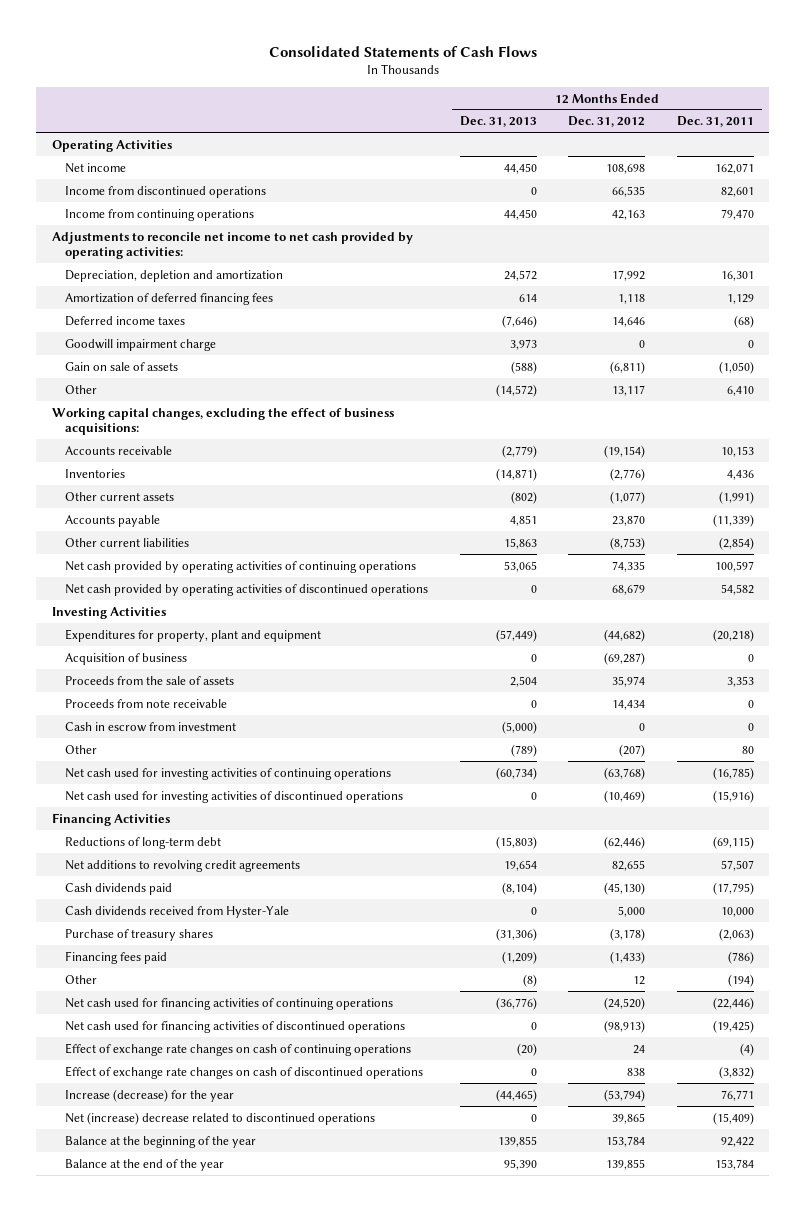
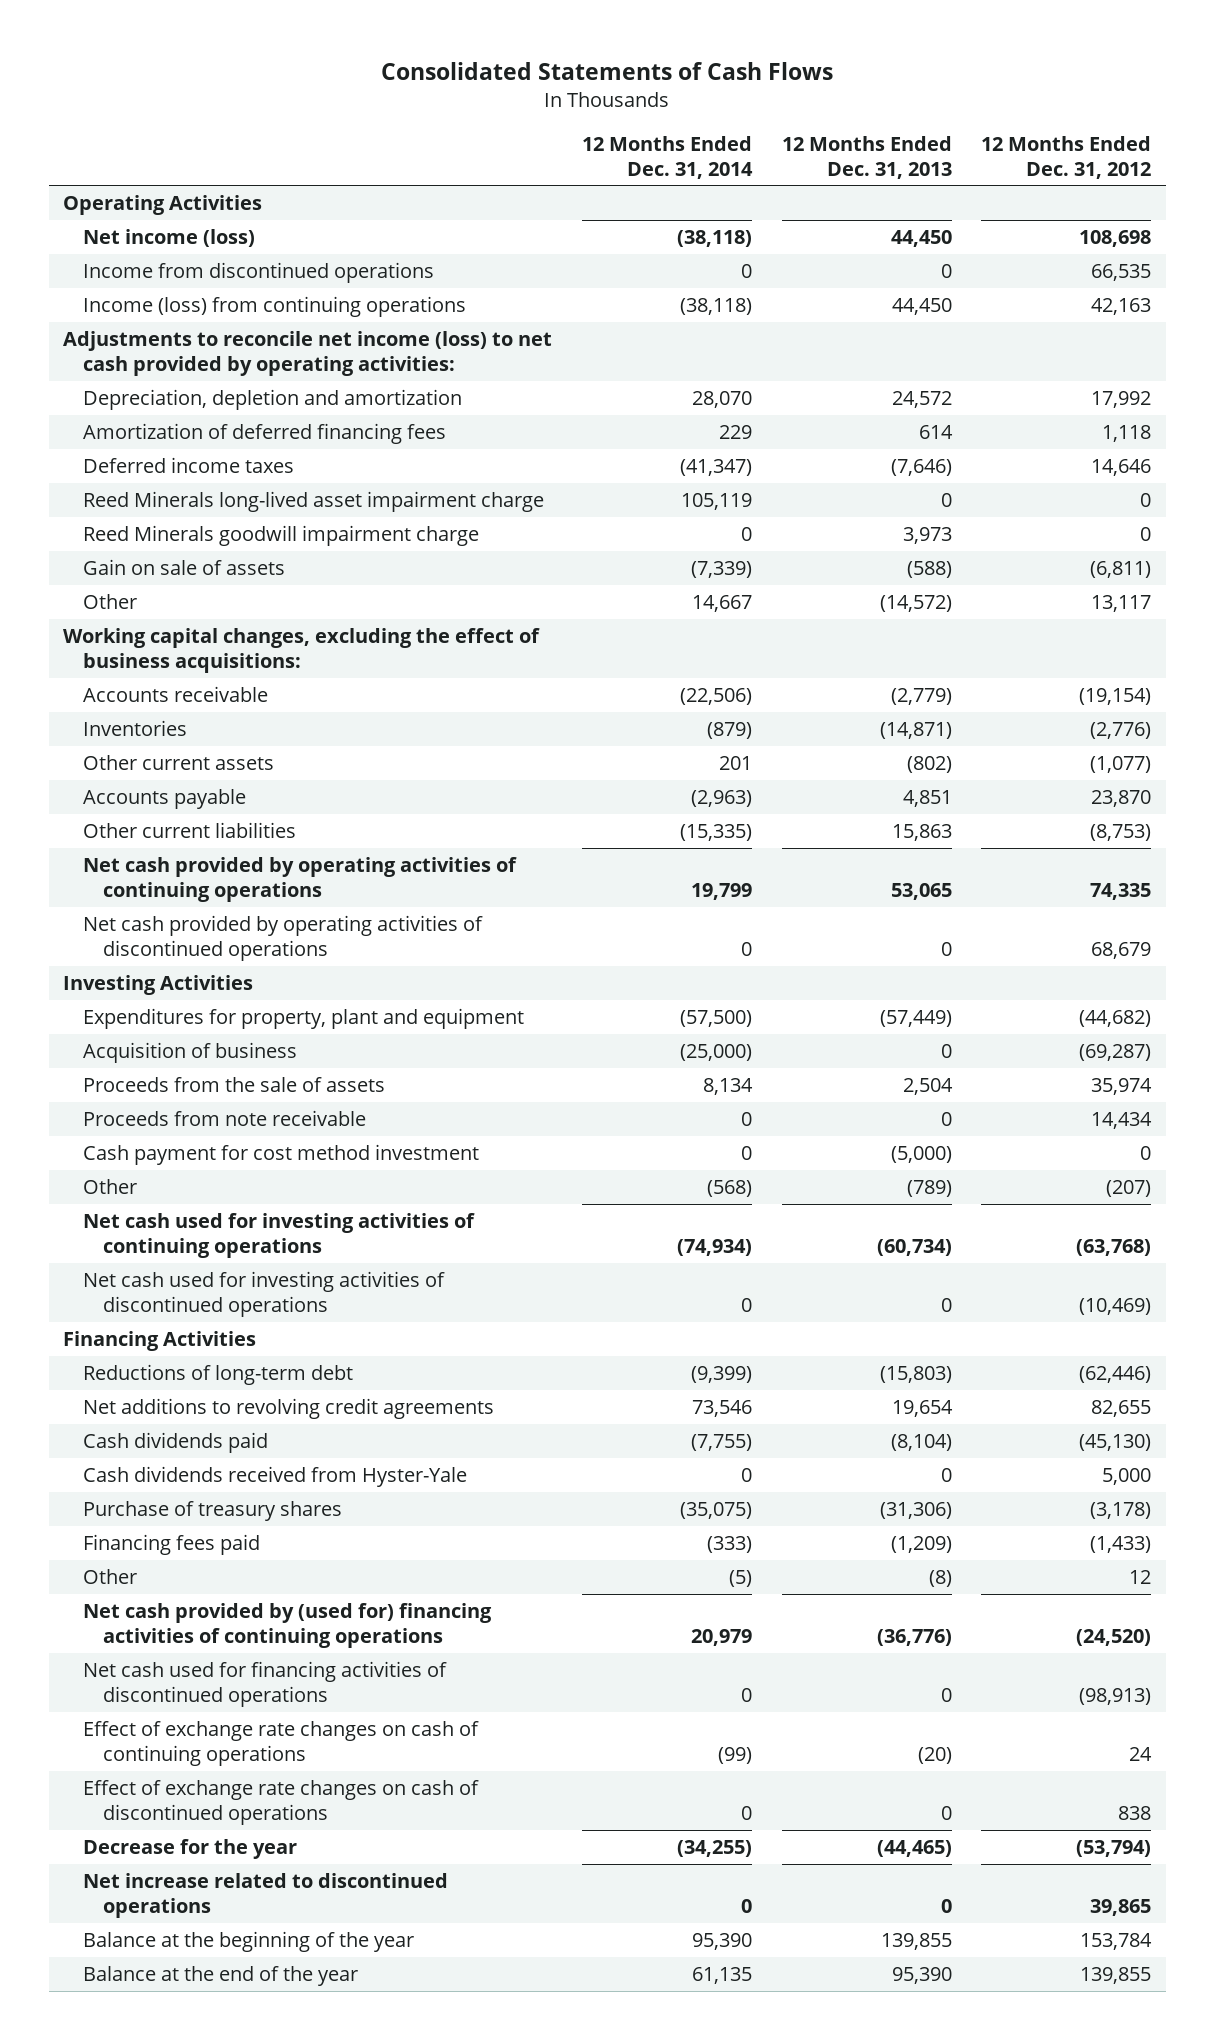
[676,116,754,128] Dec. 31, 2011 -> none
none -> [582,135,754,179] 12 Months Ended Dec. 31, 2014
[65,162,127,173] Net income -> [83,228,256,247] Net income (loss)
[65,208,255,221] Income from continuing operations -> [83,295,467,317] Income (loss) from continuing operations
[52,231,414,259] Adjustments to reconcile net income to net cash provided by operating activities: -> [63,330,553,376] Adjustments to reconcile net income (loss) to net cash provided by operating activities:
none -> [83,490,545,512] Reed Minerals long-lived asset impairment charge
[65,338,217,351] Goodwill impairment charge -> [83,524,480,546] Reed Minerals goodwill impairment charge
[65,721,237,732] Cash in escrow from investment -> [83,1143,480,1165] Cash payment for cost method investment
[65,997,394,1010] Net cash used for financing activities of continuing operations -> [83,1602,493,1648] Net cash provided by (used for) financing activities of continuing operations
[65,1088,235,1102] Increase (decrease) for the year -> [83,1838,298,1859] Decrease for the year
[65,1111,376,1125] Net (increase) decrease related to discontinued operations -> [83,1872,449,1918] Net increase related to discontinued operations

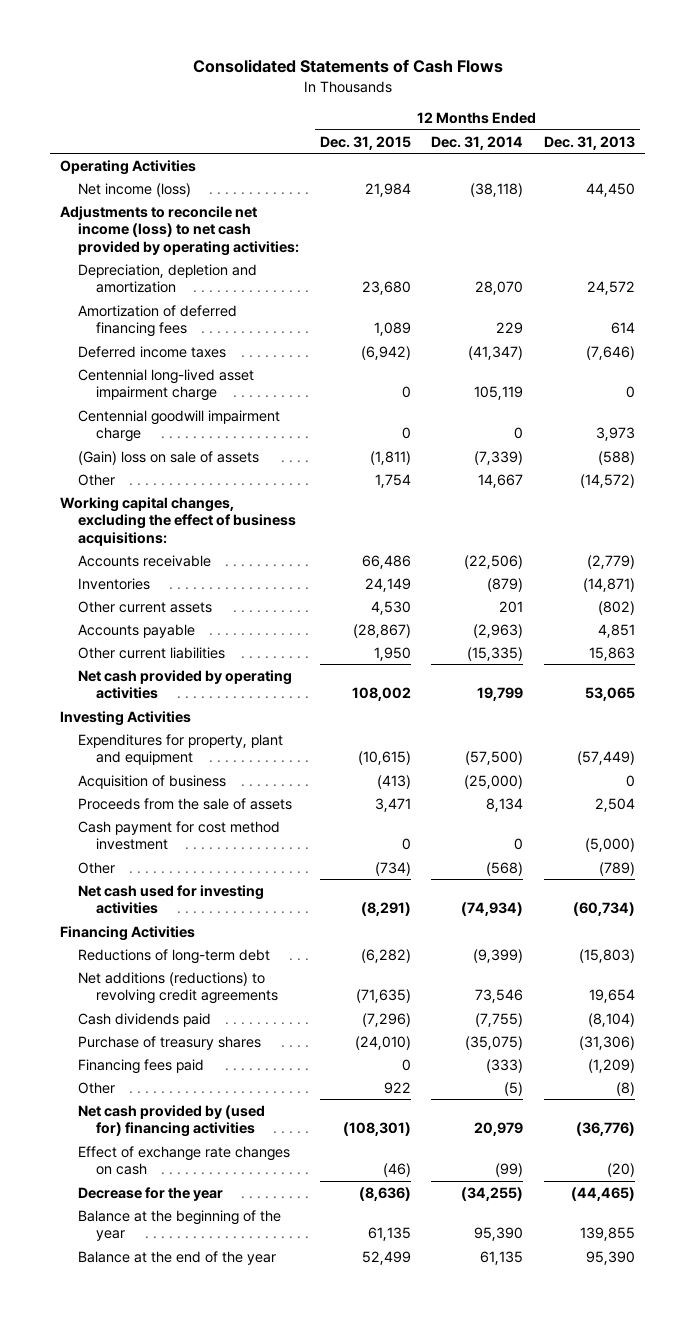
[981,135,1152,179] 12 Months Ended Dec. 31, 2012 -> none
none -> [319,135,411,150] Dec. 31, 2015
[83,261,435,283] Income from discontinued operations -> none
[83,295,467,317] Income (loss) from continuing operations -> none
[83,490,545,512] Reed Minerals long-lived asset impairment charge -> [78,368,255,402] Centennial long-lived asset impairment charge
[83,524,480,546] Reed Minerals goodwill impairment charge -> [78,409,281,443] Centennial goodwill impairment charge
[83,558,286,575] Gain on sale of assets -> [78,450,260,465] (Gain) loss on sale of assets
[83,914,484,961] Net cash provided by operating activities of discontinued operations -> none
[83,856,518,902] Net cash provided by operating activities of continuing operations -> [78,669,293,700] Net cash provided by operating activities
[83,1109,367,1126] Proceeds from note receivable -> none
[83,1270,446,1317] Net cash used for investing activities of discontinued operations -> none
[83,1212,476,1258] Net cash used for investing activities of continuing operations -> [78,884,265,915] Net cash used for investing activities
[83,1397,495,1419] Net additions to revolving credit agreements -> [78,971,278,1005] Net additions (reductions) to revolving credit agreements
[83,1465,468,1487] Cash dividends received from Hyster-Yale -> none
[83,1660,448,1707] Net cash used for financing activities of discontinued operations -> none
[83,1779,480,1825] Effect of exchange rate changes on cash of discontinued operations -> none
[83,1602,493,1648] Net cash provided by (used for) financing activities of continuing operations -> [78,1104,266,1138] Net cash provided by (used for) financing activities
[83,1720,480,1766] Effect of exchange rate changes on cash of continuing operations -> [78,1145,291,1176] Effect of exchange rate changes on cash
[83,1872,449,1918] Net increase related to discontinued operations -> none

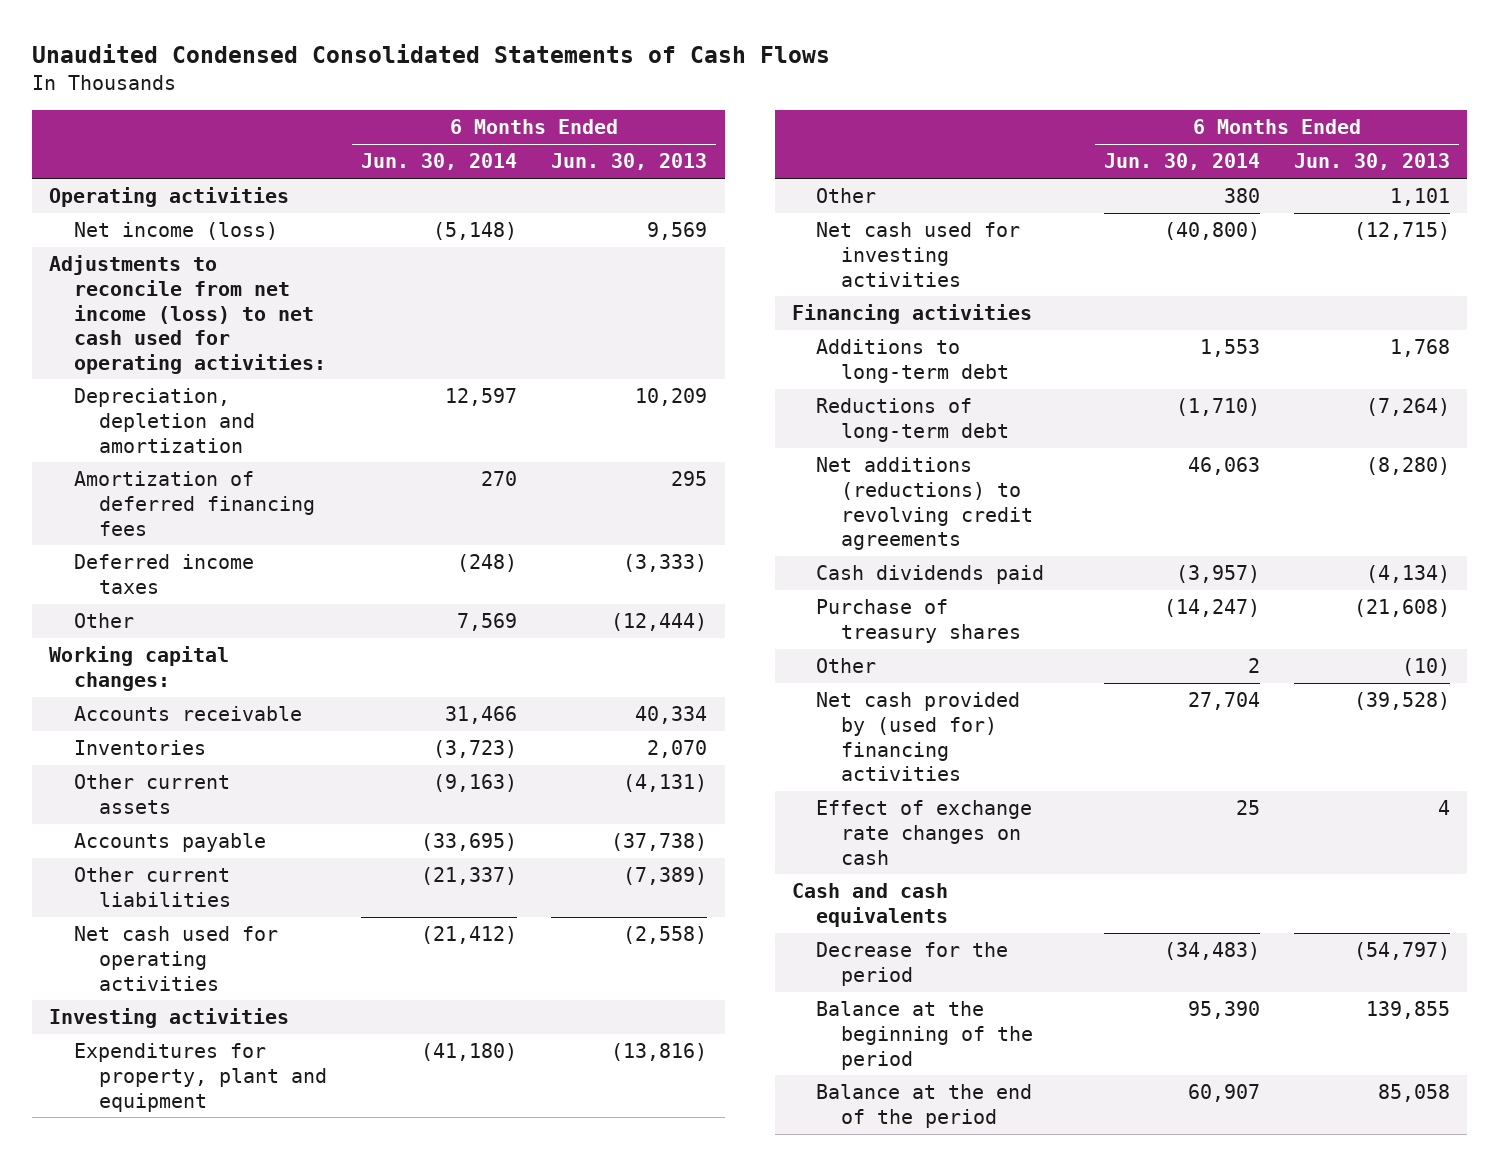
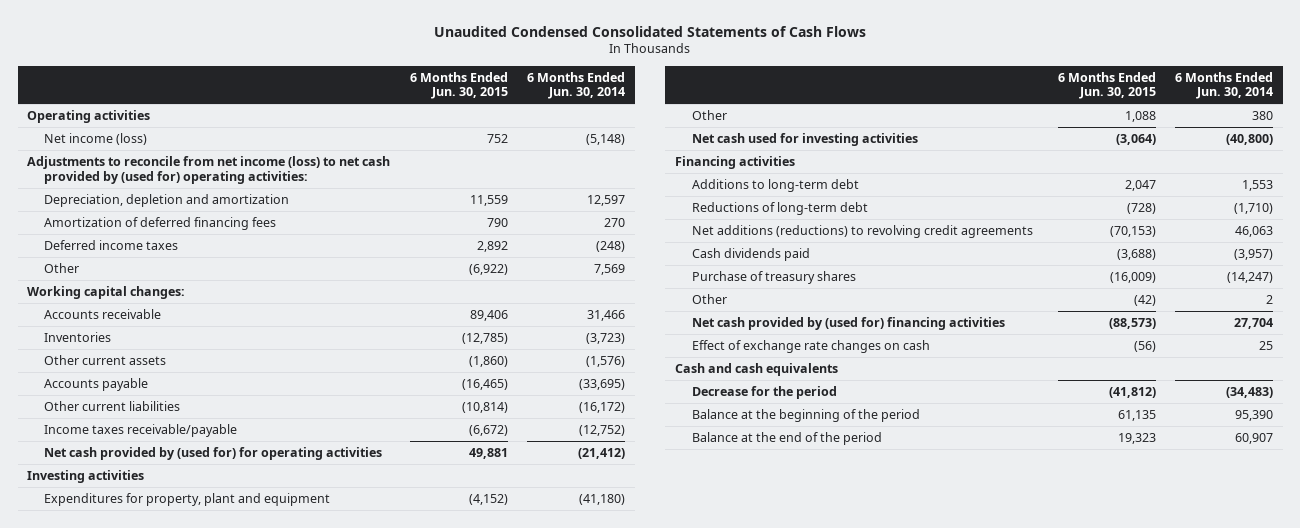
[551,153,708,171] Jun. 30, 2013 -> none
none -> [409,71,508,100] 6 Months Ended Jun. 30, 2015
[49,255,326,374] Adjustments to reconcile from net income (loss) to net cash used for operating activities: -> [27,156,391,184] Adjustments to reconcile from net income (loss) to net cash provided by (used for) operating activities:
[433,774,518,793] (9,163) -> [586,356,626,368] (1,576)
[421,867,518,886] (21,337) -> [579,402,626,414] (16,172)
none -> [43,424,237,438] Income taxes receivable/payable
[73,926,278,991] Net cash used for operating activities -> [43,447,382,461] Net cash provided by (used for) for operating activities

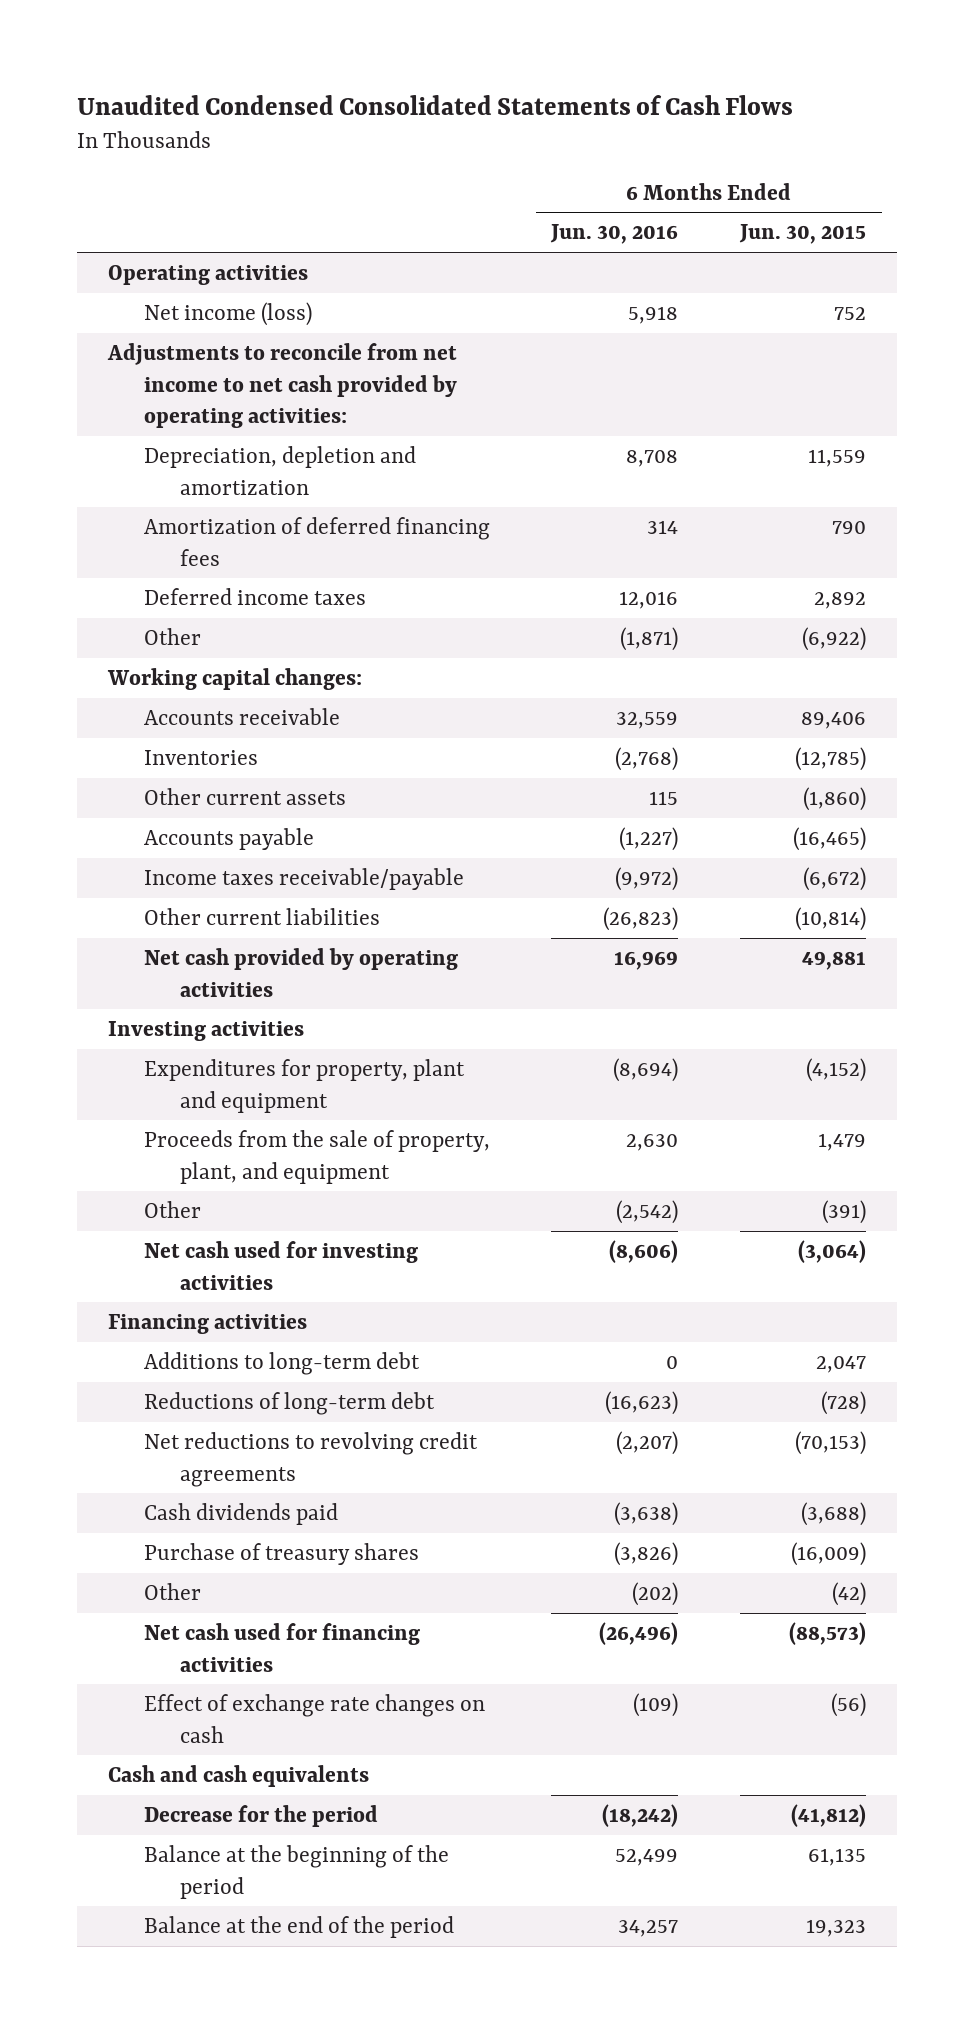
[527,71,626,100] 6 Months Ended Jun. 30, 2014 -> none
none -> [550,224,679,245] Jun. 30, 2016
[27,156,391,184] Adjustments to reconcile from net income (loss) to net cash provided by (used for) operating activities: -> [106,342,457,429] Adjustments to reconcile from net income to net cash provided by operating activities:
[43,401,180,412] Other current liabilities -> [143,907,380,925] Other current liabilities
[43,447,382,461] Net cash provided by (used for) for operating activities -> [143,947,458,997] Net cash provided by operating activities
none -> [143,1129,490,1184] Proceeds from the sale of property, plant, and equipment
[1124,111,1156,123] 1,088 -> [822,1199,867,1224] (391)
[691,225,1033,239] Net additions (reductions) to revolving credit agreements -> [143,1431,478,1487] Net reductions to revolving credit agreements
[691,317,1005,331] Net cash provided by (used for) financing activities -> [143,1622,420,1672] Net cash used for financing activities

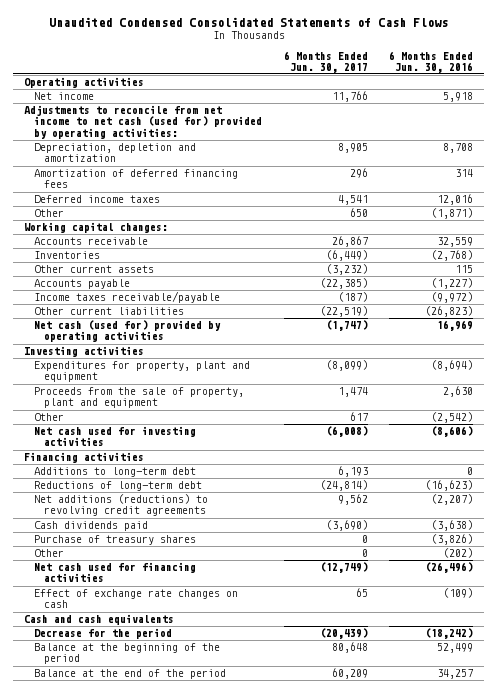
[739,224,867,245] Jun. 30, 2015 -> none
none -> [283,50,368,73] 6 Months Ended Jun. 30, 2017
[143,301,312,326] Net income (loss) -> [34,92,95,101] Net income
[106,342,457,429] Adjustments to reconcile from net income to net cash provided by operating activities: -> [24,105,263,139] Adjustments to reconcile from net income to net cash (used for) provided by operating activities:
[143,947,458,997] Net cash provided by operating activities -> [34,320,222,343] Net cash (used for) provided by operating activities
[143,1129,490,1184] Proceeds from the sale of property, plant, and equipment -> [34,387,245,409] Proceeds from the sale of property, plant and equipment
[143,1431,478,1487] Net reductions to revolving credit agreements -> [34,494,209,517] Net additions (reductions) to revolving credit agreements

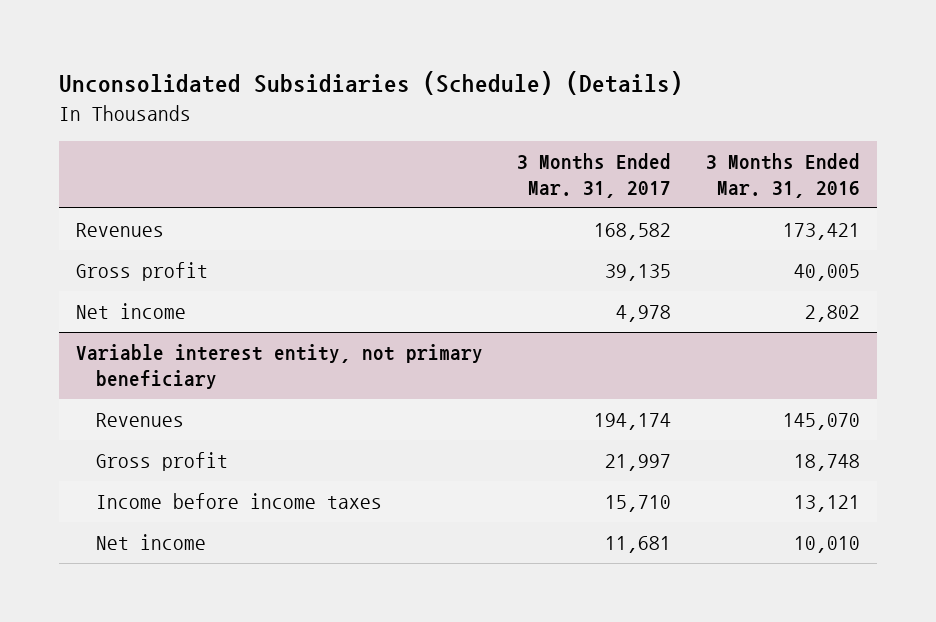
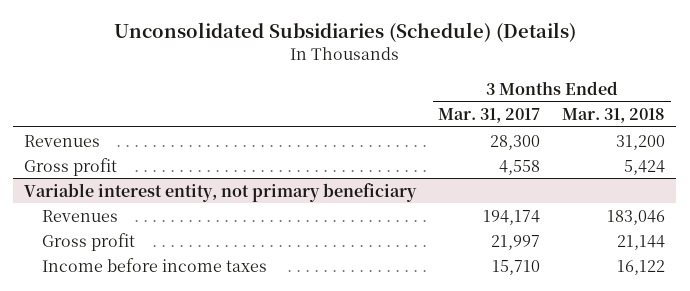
[705,153,860,198] 3 Months Ended Mar. 31, 2016 -> none
none -> [562,107,666,123] Mar. 31, 2018
[75,303,186,320] Net income -> none
[594,223,672,241] 168,582 -> [490,134,541,150] 28,300
[605,264,672,282] 39,135 -> [499,159,541,175] 4,558
[95,534,206,551] Net income -> none

